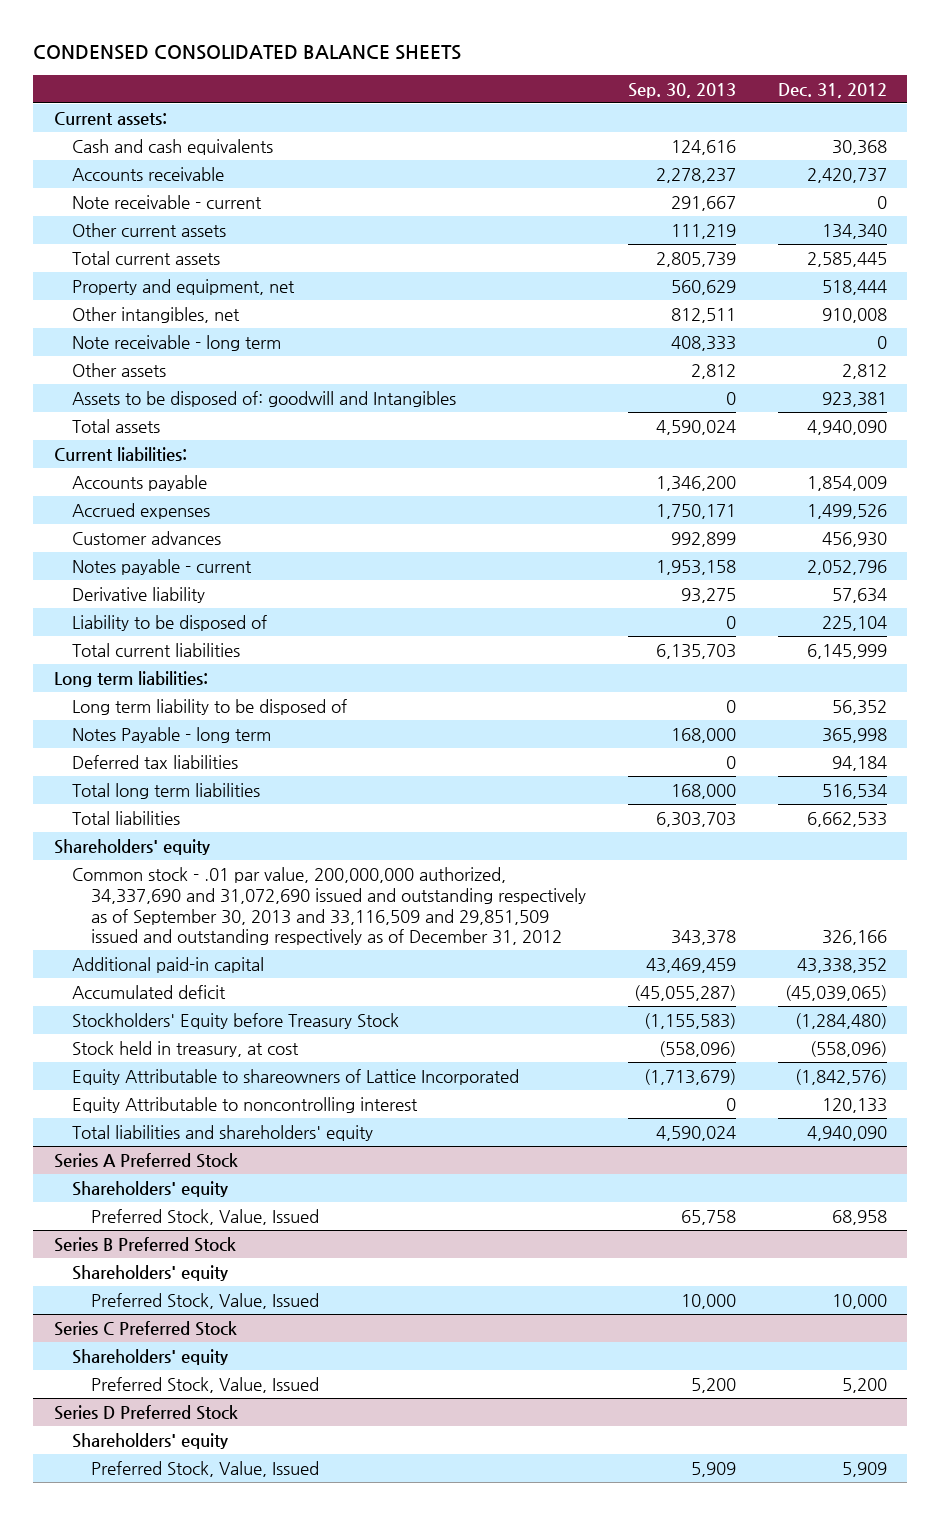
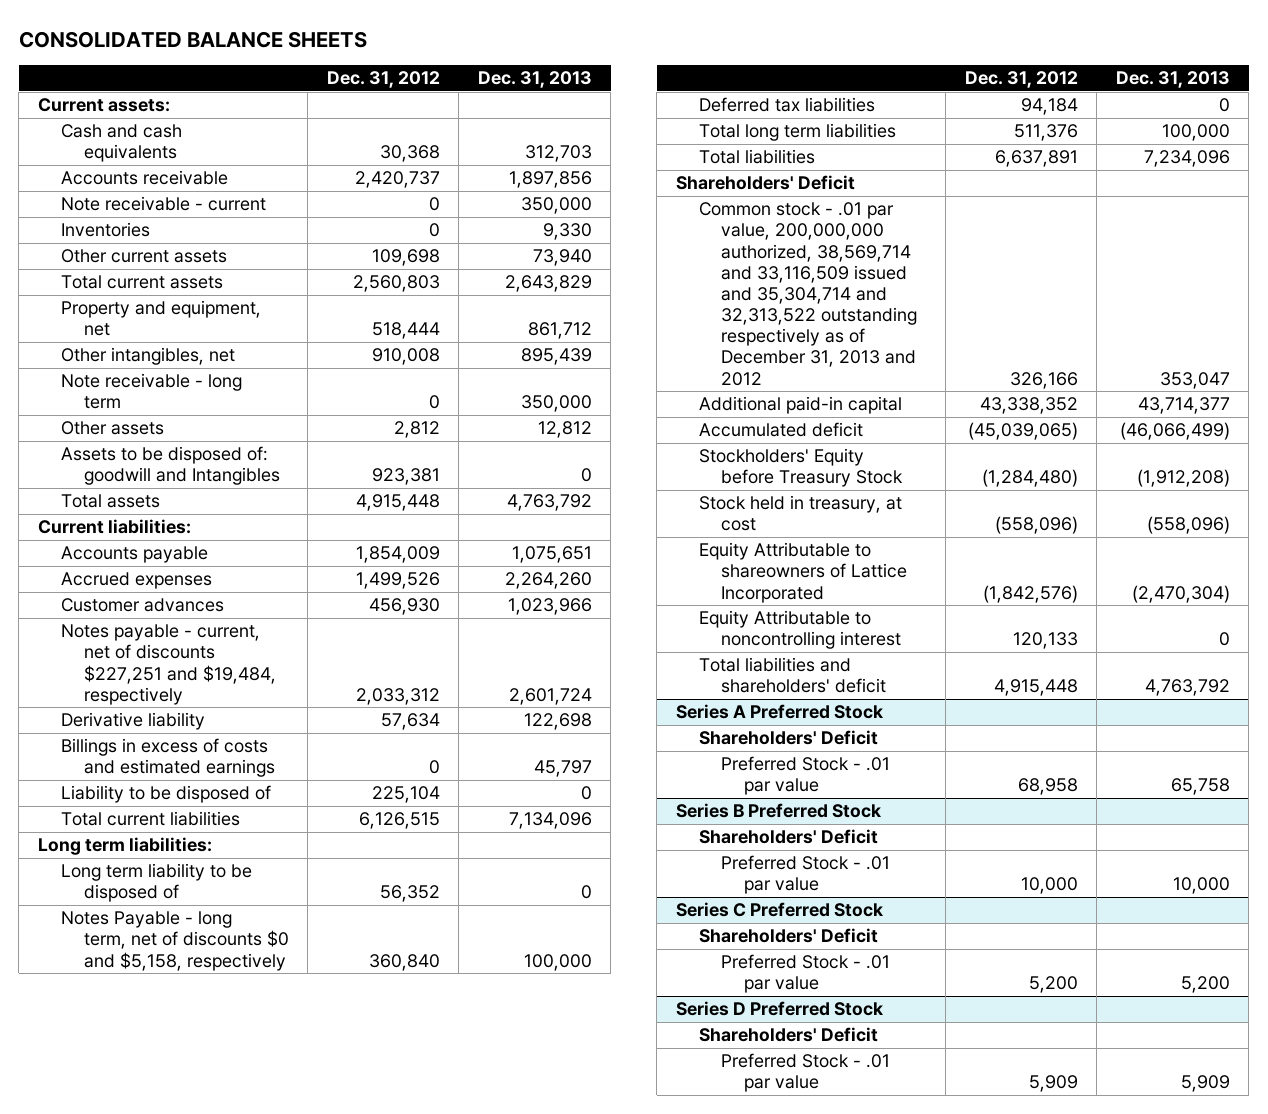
[32,45,461,61] CONDENSED CONSOLIDATED BALANCE SHEETS -> [18,30,367,48] CONSOLIDATED BALANCE SHEETS
[627,82,736,98] Sep. 30, 2013 -> none
none -> [477,71,592,89] Dec. 31, 2013
none -> [60,222,150,238] Inventories
[821,223,887,239] 134,340 -> [371,249,440,267] 109,698
[806,251,887,267] 2,585,445 -> [352,275,440,293] 2,560,803
[806,419,887,435] 4,940,090 -> [355,494,440,512] 4,915,448
[72,558,253,575] Notes payable - current -> [60,624,276,705] Notes payable - current, net of discounts $227,251 and $19,484, respectively
[806,559,887,575] 2,052,796 -> [355,687,440,705] 2,033,312
none -> [60,738,275,778] Billings in excess of costs and estimated earnings
[806,643,887,659] 6,145,999 -> [358,812,440,830] 6,126,515
[72,726,272,743] Notes Payable - long term -> [60,911,289,971] Notes Payable - long term, net of discounts $0 and $5,158, respectively
[821,727,887,743] 365,998 -> [368,953,440,971] 360,840
[821,783,887,799] 516,534 -> [1013,124,1078,142] 511,376
[806,811,887,827] 6,662,533 -> [994,150,1078,168] 6,637,891
[53,838,210,855] Shareholders' equity -> [675,175,855,191] Shareholders' Deficit
[72,866,586,946] Common stock - .01 par value, 200,000,000 authorized, 34,337,690 and 31,072,690 issued and outstanding respectively as of September 30, 2013 and 33,116,509 and 29,851,509 issued and outstanding respectively as of December 31, 2012 -> [698,202,918,386] Common stock - .01 par value, 200,000,000 authorized, 38,569,714 and 33,116,509 issued and 35,304,714 and 32,313,522 outstanding respectively as of December 31, 2013 and 2012
[72,1124,374,1141] Total liabilities and shareholders' equity -> [698,657,887,694] Total liabilities and shareholders' deficit
[806,1125,887,1141] 4,940,090 -> [993,679,1078,697] 4,915,448
[72,1180,229,1197] Shareholders' equity -> [698,730,878,746] Shareholders' Deficit
[90,1208,319,1225] Preferred Stock, Value, Issued -> [721,756,891,796] Preferred Stock - .01 par value
[72,1264,229,1281] Shareholders' equity -> [698,829,878,845] Shareholders' Deficit
[90,1292,319,1309] Preferred Stock, Value, Issued -> [721,855,891,895] Preferred Stock - .01 par value
[72,1348,229,1365] Shareholders' equity -> [698,928,878,944] Shareholders' Deficit
[90,1376,319,1393] Preferred Stock, Value, Issued -> [721,954,891,994] Preferred Stock - .01 par value
[72,1432,229,1449] Shareholders' equity -> [698,1027,878,1043] Shareholders' Deficit
[90,1460,319,1477] Preferred Stock, Value, Issued -> [721,1053,891,1093] Preferred Stock - .01 par value

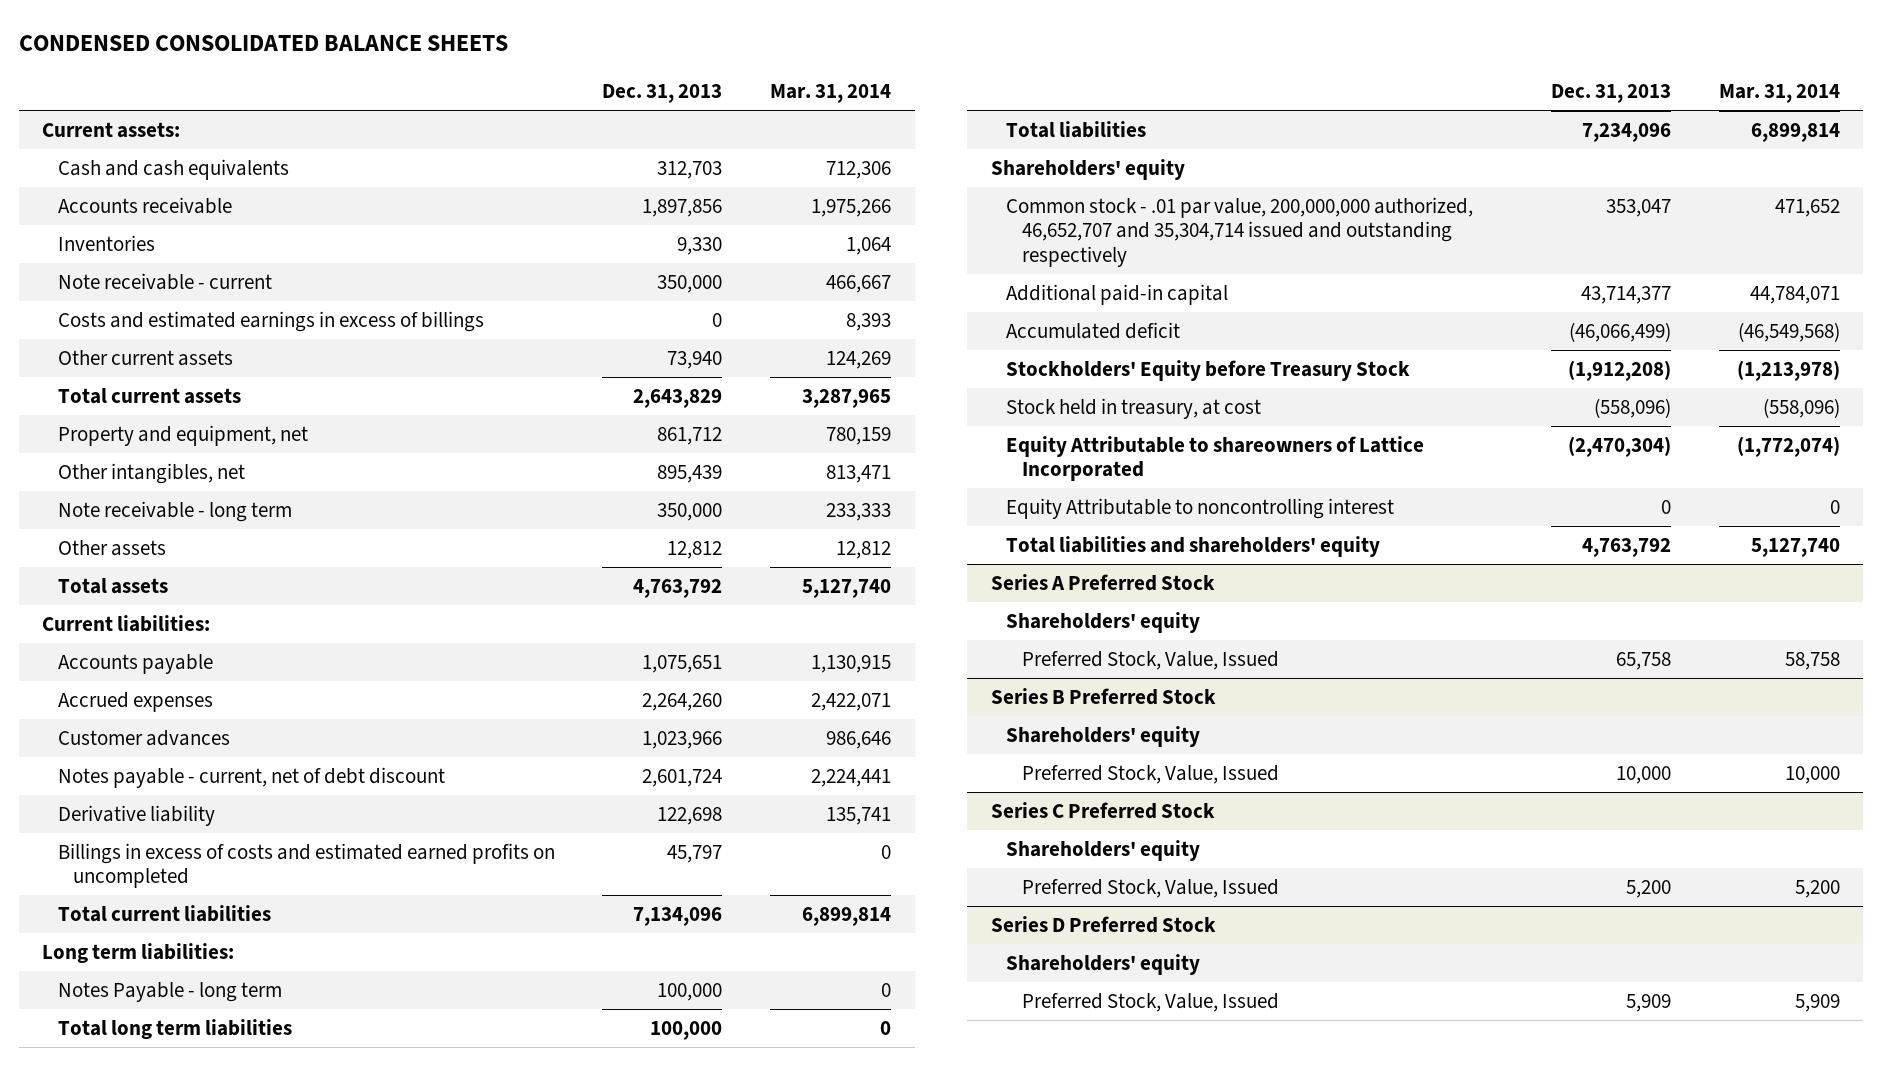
[18,30,367,48] CONSOLIDATED BALANCE SHEETS -> [18,35,508,52] CONDENSED CONSOLIDATED BALANCE SHEETS
[326,71,440,89] Dec. 31, 2012 -> none
none -> [769,84,891,104] Mar. 31, 2014
[60,196,266,212] Note receivable - current -> [57,272,272,290] Note receivable - current
none -> [57,310,484,332] Costs and estimated earnings in excess of billings
[60,446,280,486] Assets to be disposed of: goodwill and Intangibles -> none
[60,624,276,705] Notes payable - current, net of discounts $227,251 and $19,484, respectively -> [57,766,445,788] Notes payable - current, net of debt discount
[60,785,271,804] Liability to be disposed of -> none
[60,738,275,778] Billings in excess of costs and estimated earnings -> [57,842,555,889] Billings in excess of costs and estimated earned profits on uncompleted
[60,863,252,903] Long term liability to be disposed of -> none
[698,97,875,113] Deferred tax liabilities -> none
[60,911,289,971] Notes Payable - long term, net of discounts $0 and $5,158, respectively -> [57,981,282,1002] Notes Payable - long term
[675,175,855,191] Shareholders' Deficit -> [991,158,1186,180] Shareholders' equity
[698,202,918,386] Common stock - .01 par value, 200,000,000 authorized, 38,569,714 and 33,116,509 issued and 35,304,714 and 32,313,522 outstanding respectively as of December 31, 2013 and 2012 -> [1006,196,1474,267] Common stock - .01 par value, 200,000,000 authorized, 46,652,707 and 35,304,714 issued and outstanding respectively
[698,657,887,694] Total liabilities and shareholders' deficit -> [1006,535,1381,557] Total liabilities and shareholders' equity
[698,730,878,746] Shareholders' Deficit -> [1006,611,1201,633] Shareholders' equity
[721,756,891,796] Preferred Stock - .01 par value -> [1021,650,1279,670] Preferred Stock, Value, Issued
[698,829,878,845] Shareholders' Deficit -> [1006,725,1201,747] Shareholders' equity
[721,855,891,895] Preferred Stock - .01 par value -> [1021,764,1279,784] Preferred Stock, Value, Issued
[698,928,878,944] Shareholders' Deficit -> [1006,839,1201,861] Shareholders' equity
[721,954,891,994] Preferred Stock - .01 par value -> [1021,878,1279,898] Preferred Stock, Value, Issued
[698,1027,878,1043] Shareholders' Deficit -> [1006,953,1201,975] Shareholders' equity
[721,1053,891,1093] Preferred Stock - .01 par value -> [1021,992,1279,1012] Preferred Stock, Value, Issued

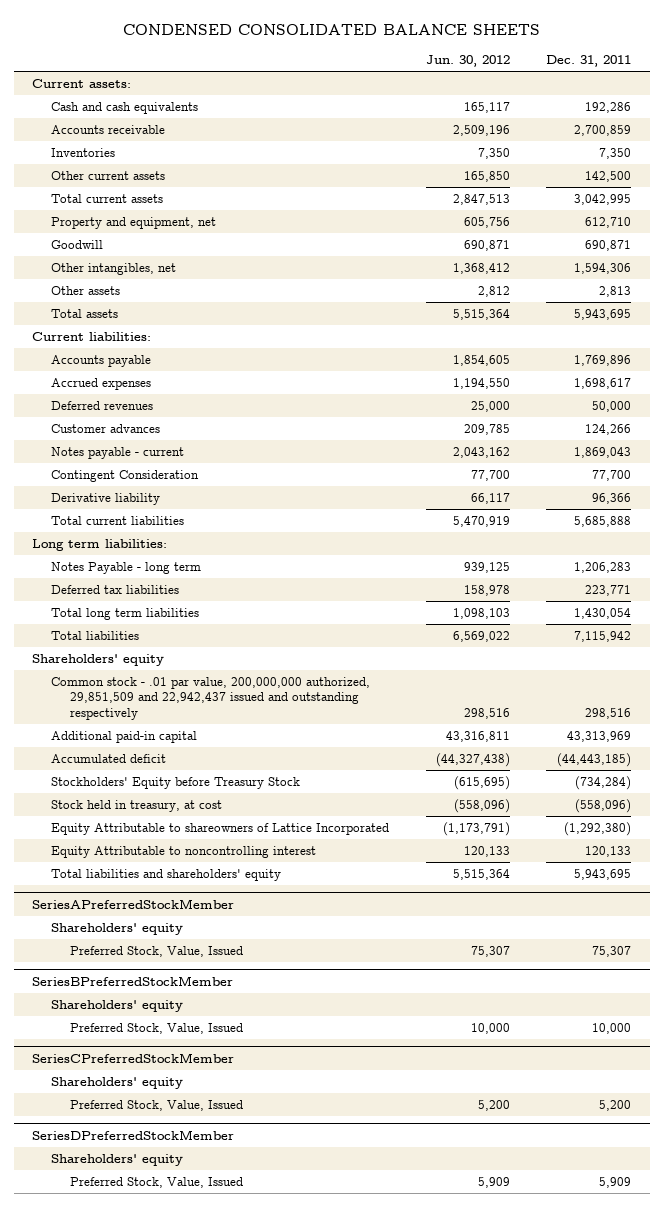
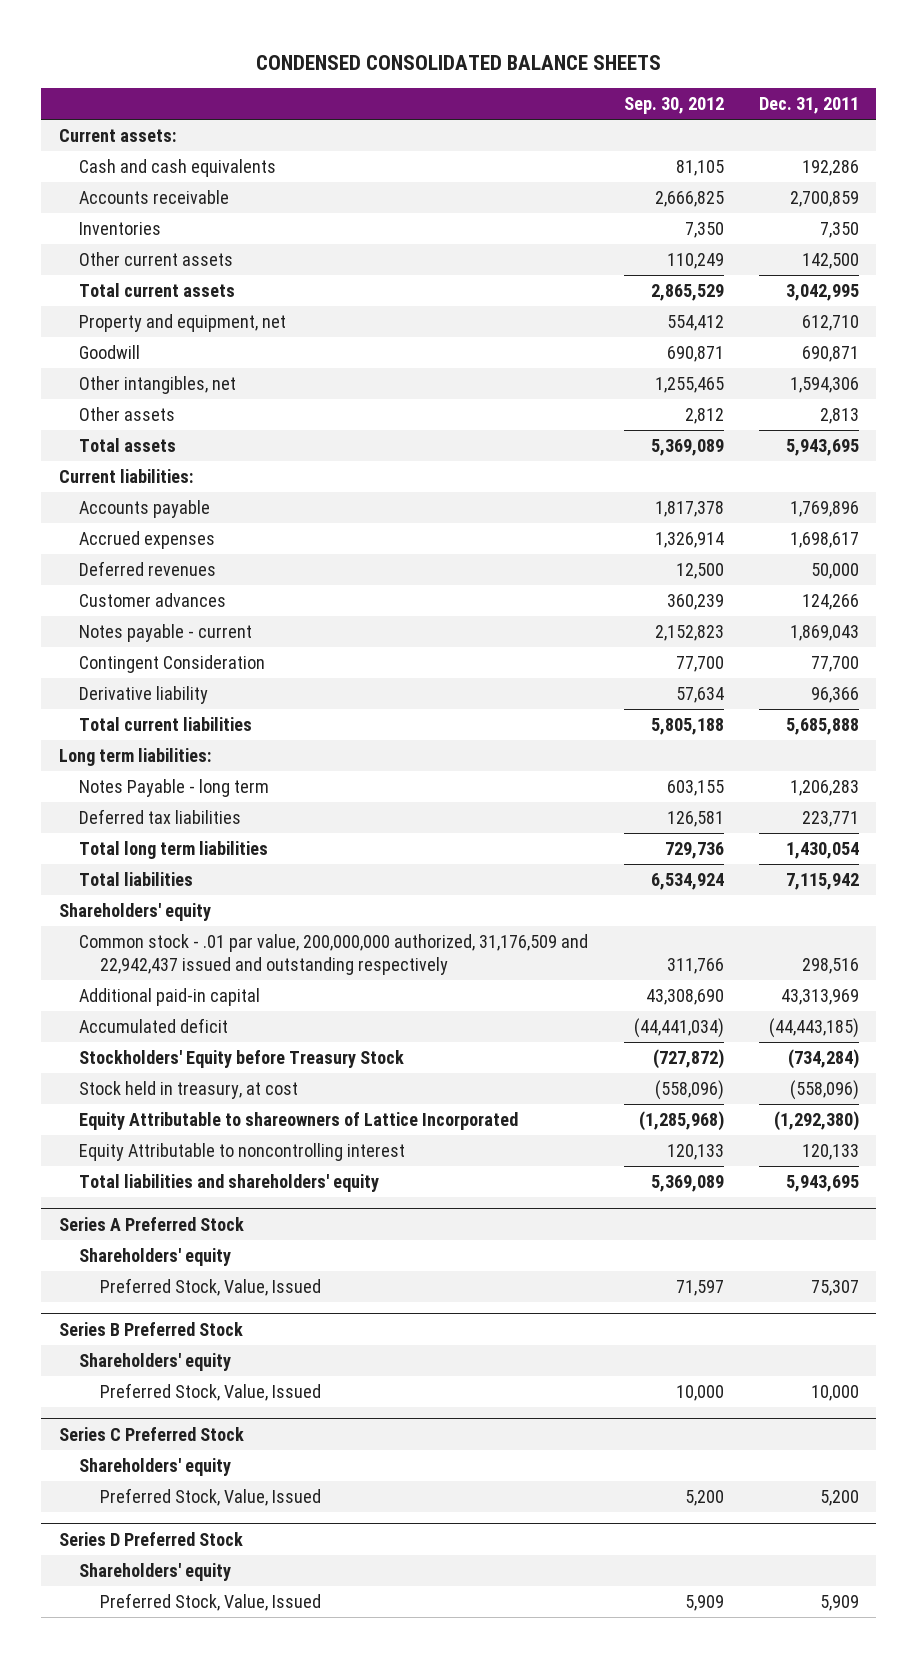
[425,54,510,67] Jun. 30, 2012 -> none
none -> [623,96,724,114] Sep. 30, 2012
[51,677,371,720] Common stock - .01 par value, 200,000,000 authorized, 29,851,509 and 22,942,437 issued and outstanding respectively -> [79,934,589,975] Common stock - .01 par value, 200,000,000 authorized, 31,176,509 and 22,942,437 issued and outstanding respectively
[32,898,235,909] SeriesAPreferredStockMember -> none
none -> [58,1216,244,1231] Series A Preferred Stock
[32,975,234,986] SeriesBPreferredStockMember -> none
none -> [58,1321,243,1336] Series B Preferred Stock
[32,1052,235,1063] SeriesCPreferredStockMember -> none
none -> [58,1426,244,1441] Series C Preferred Stock
[32,1129,235,1140] SeriesDPreferredStockMember -> none
none -> [58,1531,243,1546] Series D Preferred Stock

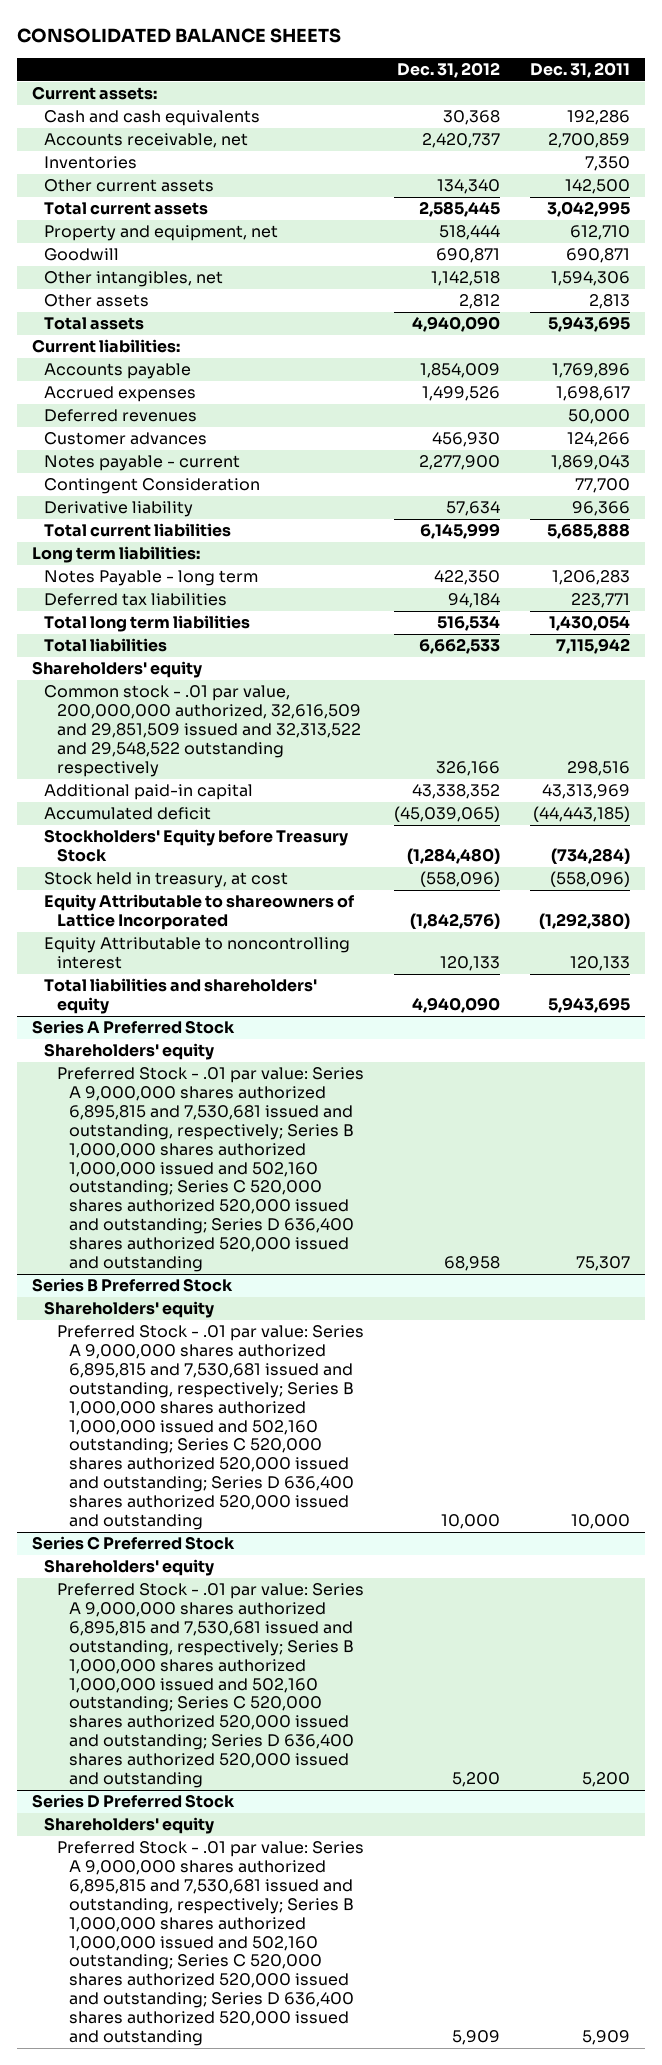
[255,54,661,70] CONDENSED CONSOLIDATED BALANCE SHEETS -> [17,27,342,43] CONSOLIDATED BALANCE SHEETS
[623,96,724,114] Sep. 30, 2012 -> none
none -> [396,61,500,78] Dec. 31, 2012
[79,190,230,205] Accounts receivable -> [44,133,249,149] Accounts receivable, net
[79,934,589,975] Common stock - .01 par value, 200,000,000 authorized, 31,176,509 and 22,942,437 issued and outstanding respectively -> [44,685,361,777] Common stock - .01 par value, 200,000,000 authorized, 32,616,509 and 29,851,509 issued and 32,313,522 and 29,548,522 outstanding respectively
[99,1278,321,1297] Preferred Stock, Value, Issued -> [56,1067,364,1272] Preferred Stock - .01 par value: Series A 9,000,000 shares authorized 6,895,815 and 7,530,681 issued and outstanding, respectively; Series B 1,000,000 shares authorized 1,000,000 issued and 502,160 outstanding; Series C 520,000 shares authorized 520,000 issued and outstanding; Series D 636,400 shares authorized 520,000 issued and outstanding
[99,1383,321,1402] Preferred Stock, Value, Issued -> [56,1325,364,1530] Preferred Stock - .01 par value: Series A 9,000,000 shares authorized 6,895,815 and 7,530,681 issued and outstanding, respectively; Series B 1,000,000 shares authorized 1,000,000 issued and 502,160 outstanding; Series C 520,000 shares authorized 520,000 issued and outstanding; Series D 636,400 shares authorized 520,000 issued and outstanding
[99,1488,321,1507] Preferred Stock, Value, Issued -> [56,1583,364,1788] Preferred Stock - .01 par value: Series A 9,000,000 shares authorized 6,895,815 and 7,530,681 issued and outstanding, respectively; Series B 1,000,000 shares authorized 1,000,000 issued and 502,160 outstanding; Series C 520,000 shares authorized 520,000 issued and outstanding; Series D 636,400 shares authorized 520,000 issued and outstanding
[99,1593,321,1612] Preferred Stock, Value, Issued -> [56,1841,364,2046] Preferred Stock - .01 par value: Series A 9,000,000 shares authorized 6,895,815 and 7,530,681 issued and outstanding, respectively; Series B 1,000,000 shares authorized 1,000,000 issued and 502,160 outstanding; Series C 520,000 shares authorized 520,000 issued and outstanding; Series D 636,400 shares authorized 520,000 issued and outstanding

